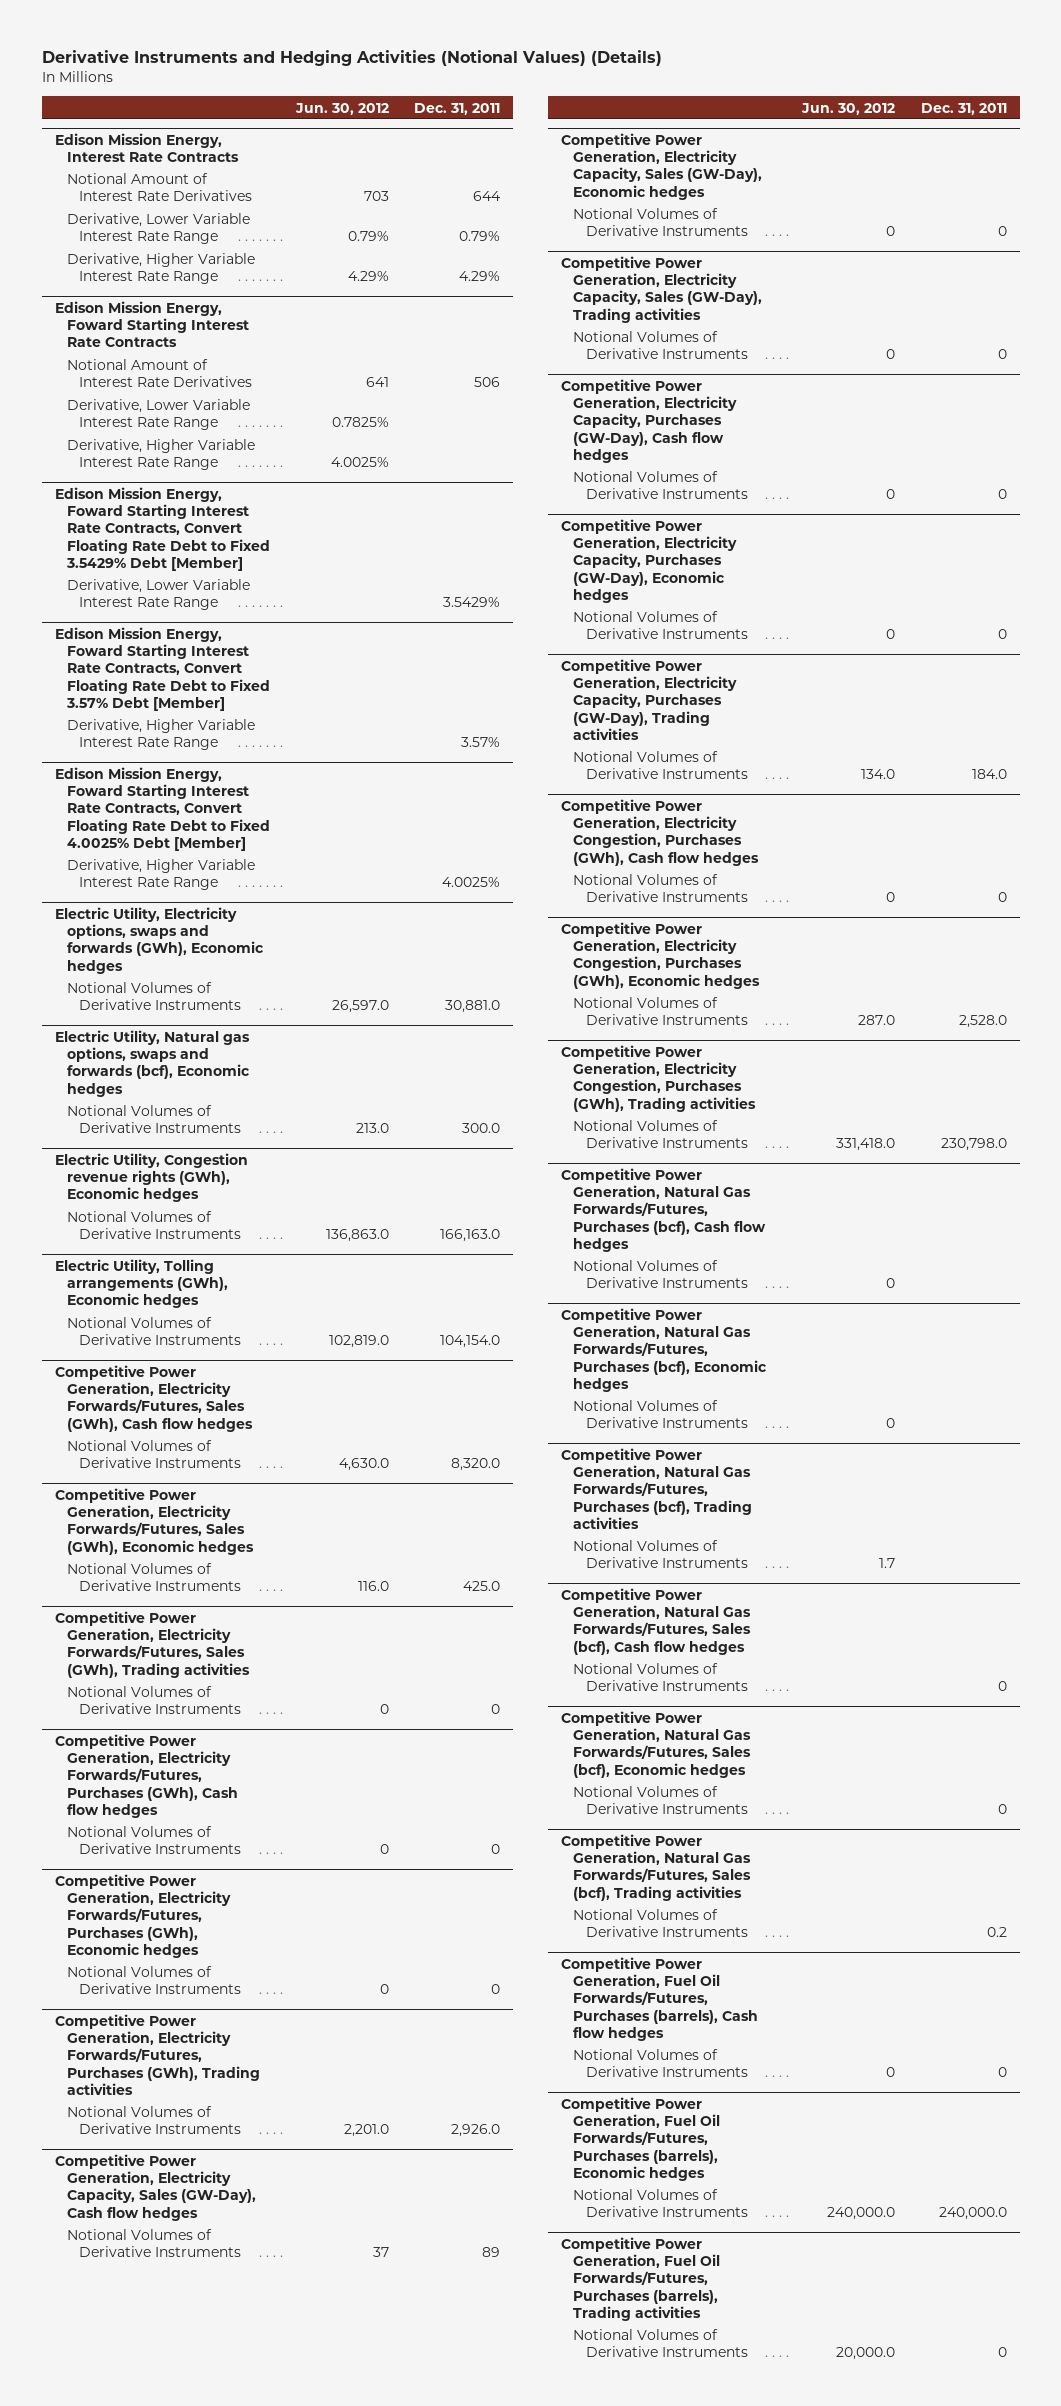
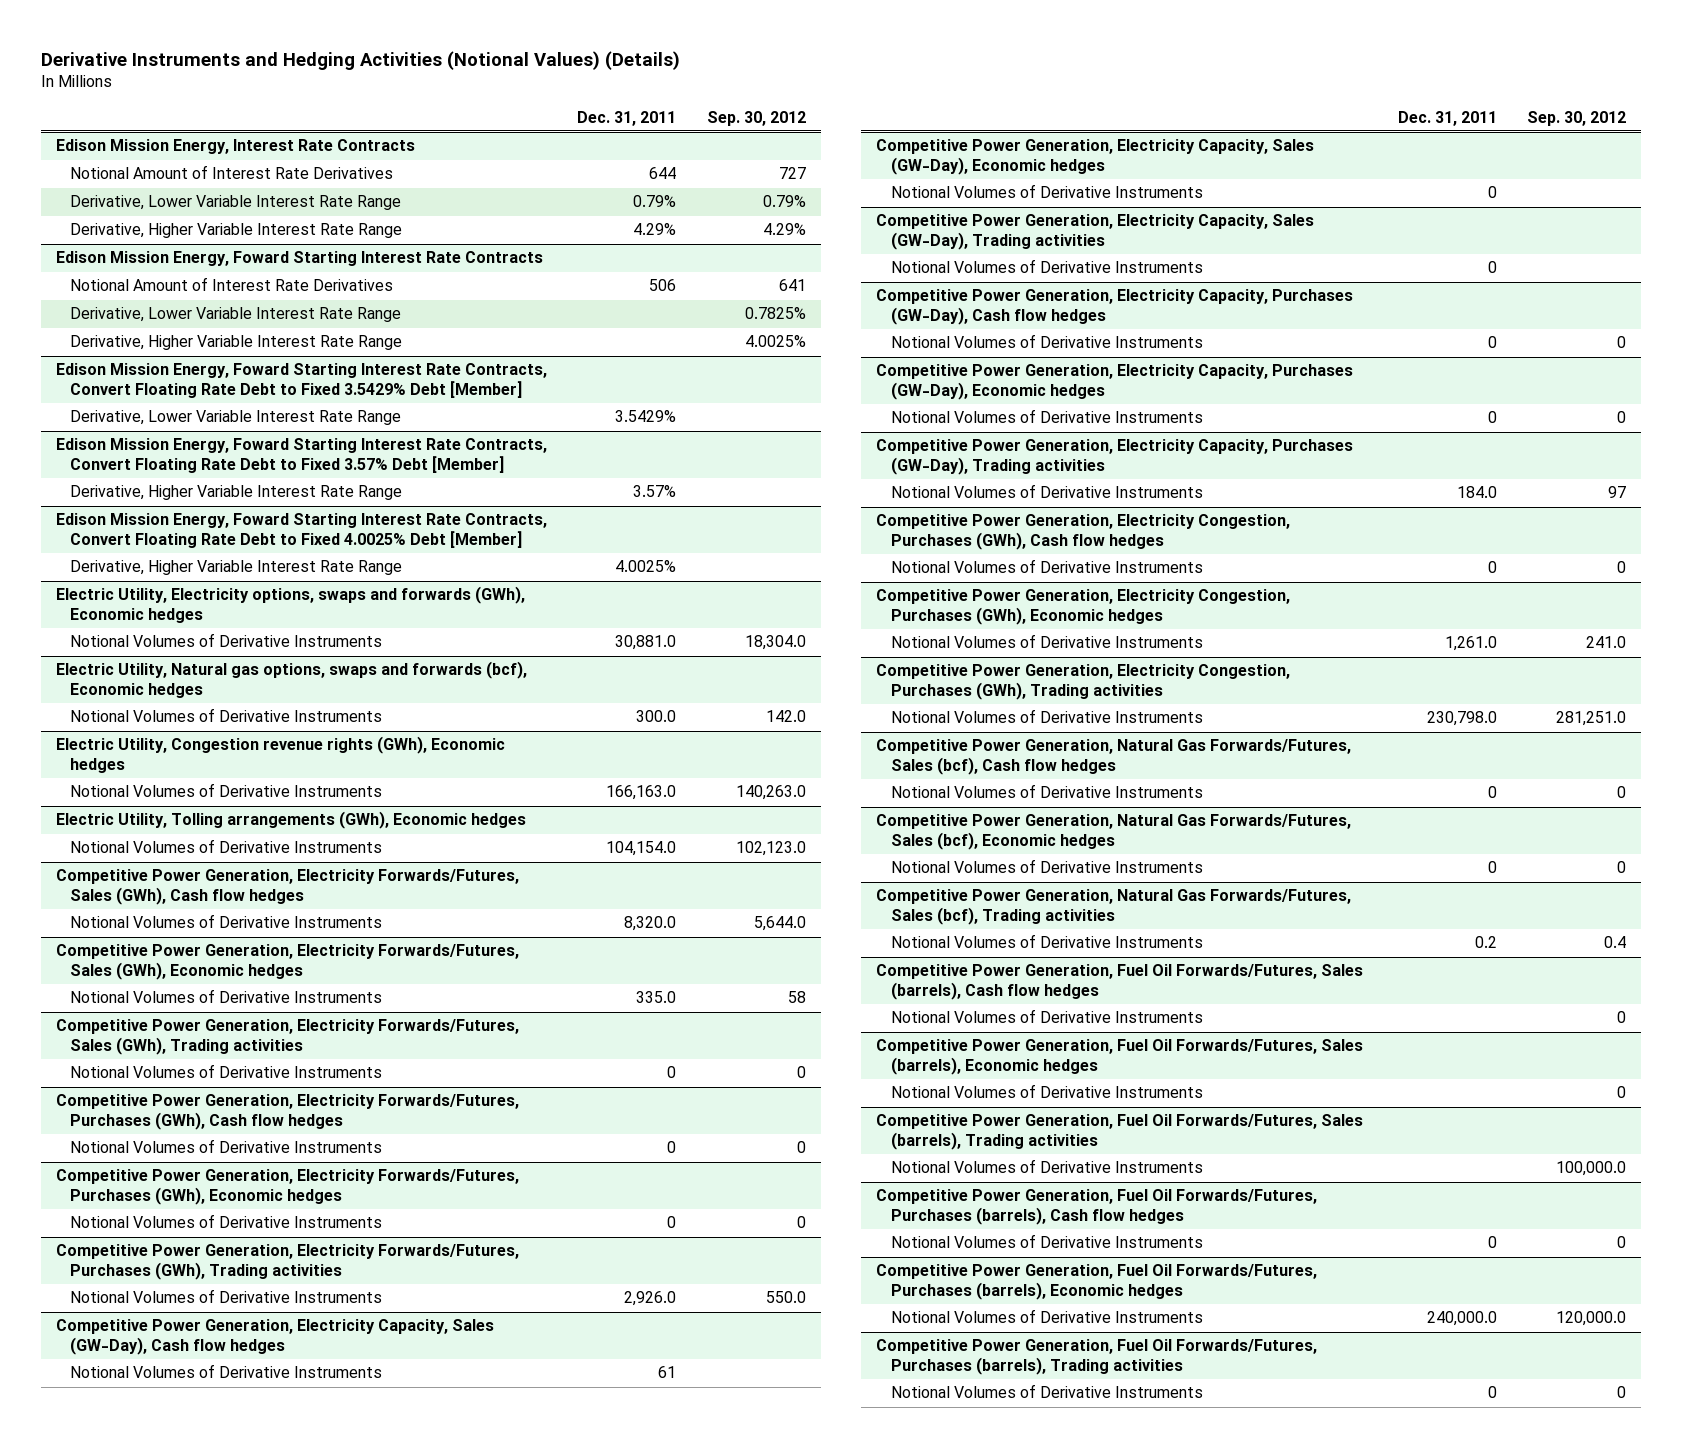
[294,102,389,115] Jun. 30, 2012 -> none
none -> [706,110,806,126] Sep. 30, 2012
[463,1581,501,1592] 425.0 -> [636,991,677,1004] 335.0
[482,2247,501,2258] 89 -> [658,1366,677,1379] 61
[958,1015,1007,1029] 2,528.0 -> [1444,636,1497,652] 1,261.0
[561,1167,767,1253] Competitive Power Generation, Natural Gas Forwards/Futures, Purchases (bcf), Cash flow hedges -> none
[573,1260,748,1289] Notional Volumes of Derivative Instruments -> none
[561,1307,768,1393] Competitive Power Generation, Natural Gas Forwards/Futures, Purchases (bcf), Economic hedges -> none
[573,1400,748,1429] Notional Volumes of Derivative Instruments -> none
[561,1447,753,1530] Competitive Power Generation, Natural Gas Forwards/Futures, Purchases (bcf), Trading activities -> none
[573,1540,748,1569] Notional Volumes of Derivative Instruments -> none
none -> [876,964,1364,1000] Competitive Power Generation, Fuel Oil Forwards/Futures, Sales (barrels), Cash flow hedges
none -> [890,1009,1203,1024] Notional Volumes of Derivative Instruments
none -> [876,1039,1364,1075] Competitive Power Generation, Fuel Oil Forwards/Futures, Sales (barrels), Economic hedges
none -> [890,1084,1203,1099] Notional Volumes of Derivative Instruments
none -> [876,1114,1364,1150] Competitive Power Generation, Fuel Oil Forwards/Futures, Sales (barrels), Trading activities
none -> [890,1159,1203,1174] Notional Volumes of Derivative Instruments

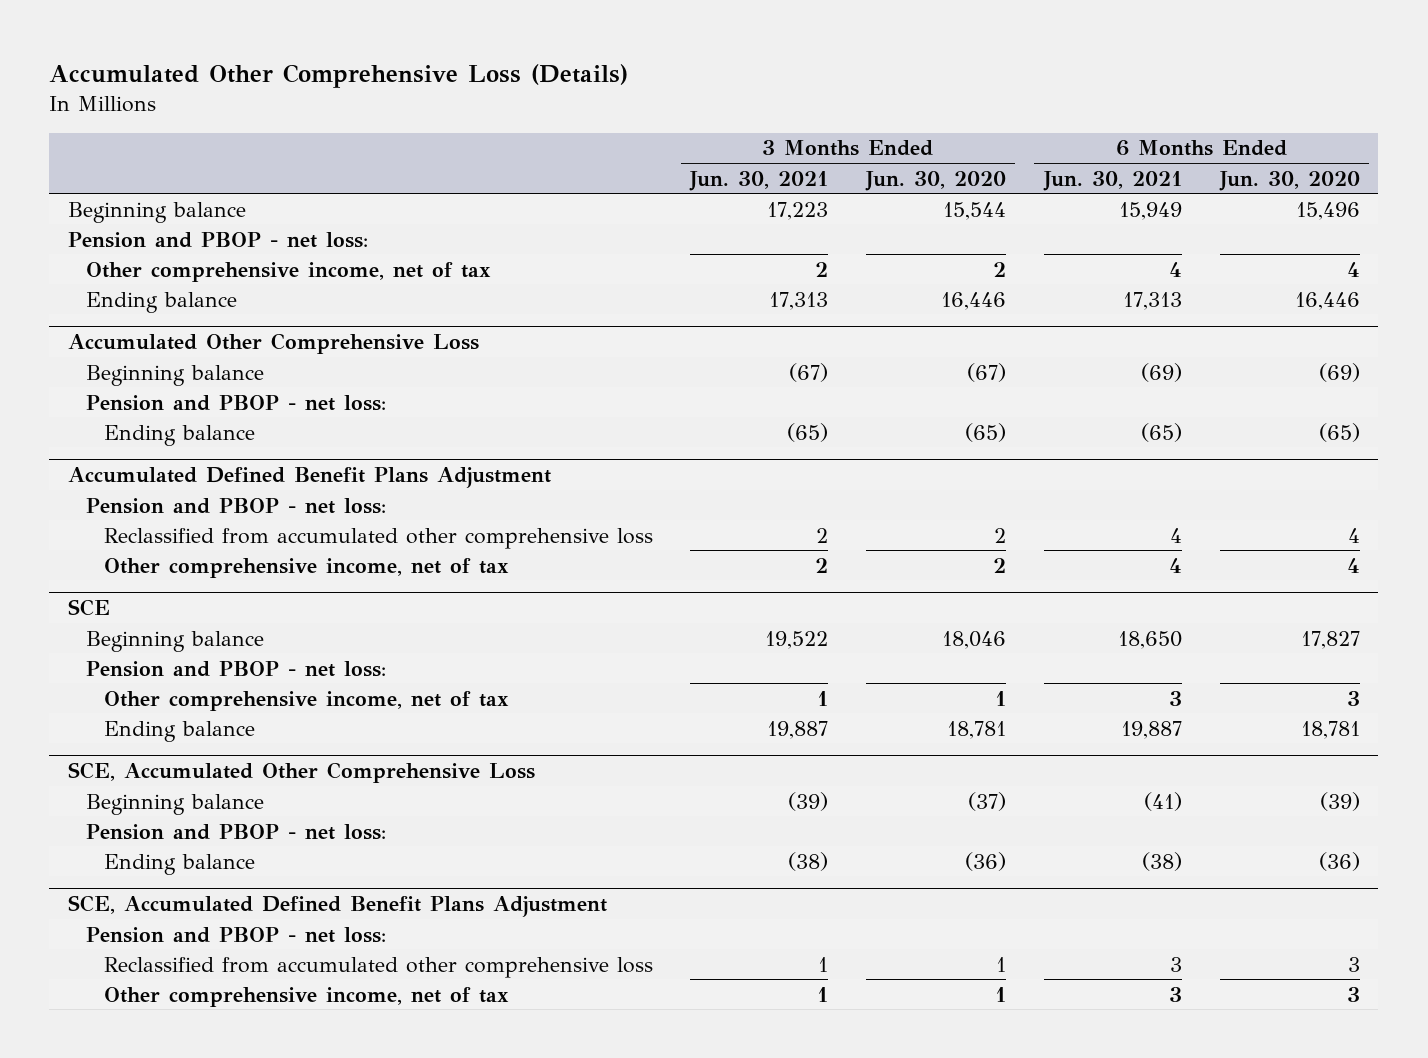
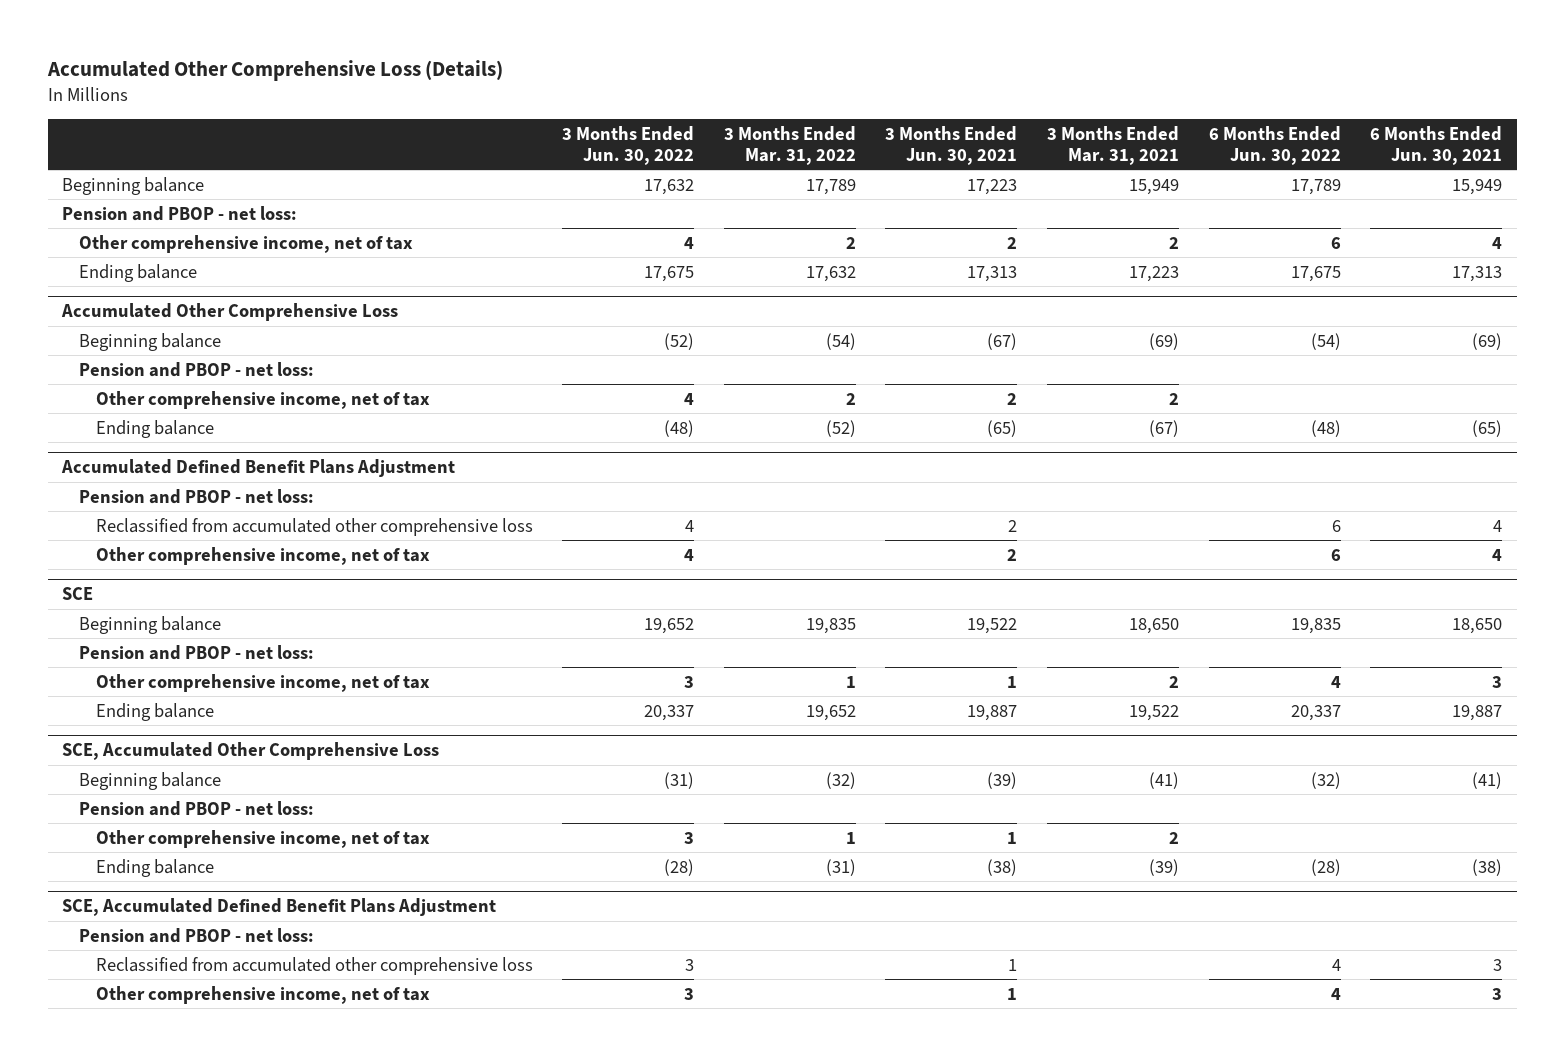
[865,170,1007,191] Jun. 30, 2020 -> none
[1218,170,1360,191] Jun. 30, 2020 -> none
none -> [562,125,695,165] 3 Months Ended Jun. 30, 2022
none -> [723,125,856,165] 3 Months Ended Mar. 31, 2022
none -> [1047,125,1180,165] 3 Months Ended Mar. 31, 2021
none -> [1208,125,1341,165] 6 Months Ended Jun. 30, 2022
none -> [95,390,430,409] Other comprehensive income, net of tax
none -> [95,829,430,848] Other comprehensive income, net of tax

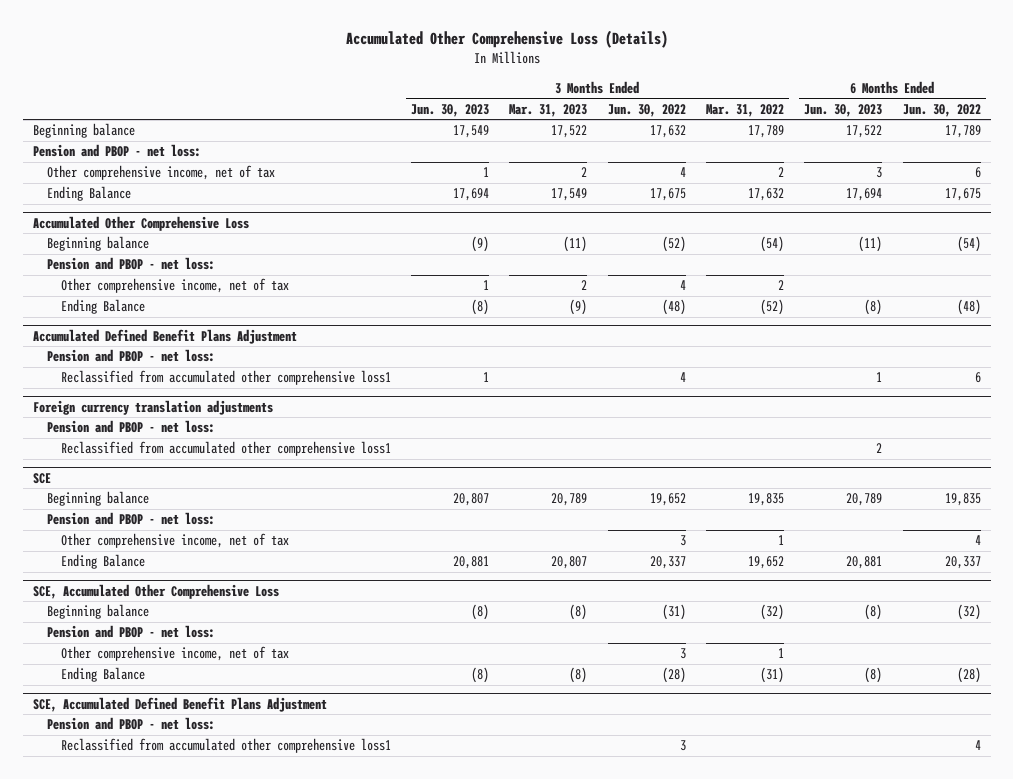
[885,125,1018,165] 3 Months Ended Jun. 30, 2021 -> none
[1047,125,1180,165] 3 Months Ended Mar. 31, 2021 -> none
[1370,125,1503,165] 6 Months Ended Jun. 30, 2021 -> none
none -> [411,103,490,117] Jun. 30, 2023
none -> [509,103,588,117] Mar. 31, 2023
none -> [804,103,883,117] Jun. 30, 2023
[79,263,198,282] Ending balance -> [46,186,131,202] Ending Balance
[95,419,214,438] Ending balance -> [60,299,145,315] Ending Balance
[95,546,430,565] Other comprehensive income, net of tax -> none
[95,517,533,536] Reclassified from accumulated other comprehensive loss -> [60,370,391,386] Reclassified from accumulated other comprehensive loss1
none -> [32,399,273,415] Foreign currency translation adjustments
none -> [46,420,215,434] Pension and PBOP - net loss:
none -> [60,441,391,457] Reclassified from accumulated other comprehensive loss1
[95,702,214,721] Ending balance -> [60,554,145,570] Ending Balance
[95,858,214,877] Ending balance -> [60,667,145,683] Ending Balance
[95,985,430,1004] Other comprehensive income, net of tax -> none
[95,956,533,975] Reclassified from accumulated other comprehensive loss -> [60,738,391,754] Reclassified from accumulated other comprehensive loss1

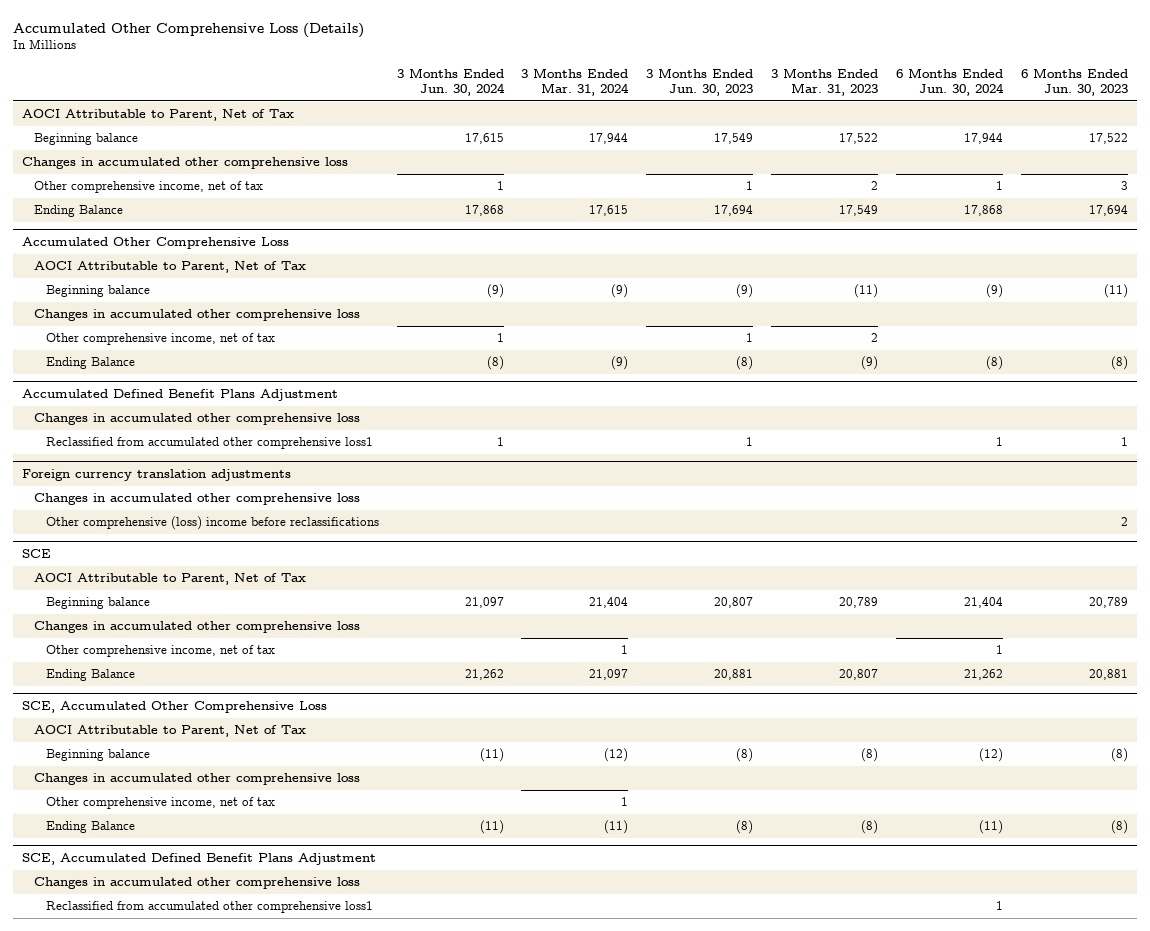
[607,103,686,117] Jun. 30, 2022 -> none
[705,103,784,117] Mar. 31, 2022 -> none
[902,103,981,117] Jun. 30, 2022 -> none
none -> [396,67,505,97] 3 Months Ended Jun. 30, 2024
none -> [521,67,630,97] 3 Months Ended Mar. 31, 2024
none -> [896,67,1005,97] 6 Months Ended Jun. 30, 2024
none -> [22,109,295,122] AOCI Attributable to Parent, Net of Tax
[32,144,201,158] Pension and PBOP - net loss: -> [22,157,349,170] Changes in accumulated other comprehensive loss
none -> [34,261,307,274] AOCI Attributable to Parent, Net of Tax
[46,257,215,271] Pension and PBOP - net loss: -> [34,309,361,322] Changes in accumulated other comprehensive loss
[46,349,215,363] Pension and PBOP - net loss: -> [34,413,361,426] Changes in accumulated other comprehensive loss
[60,441,391,457] Reclassified from accumulated other comprehensive loss1 -> none
[46,420,215,434] Pension and PBOP - net loss: -> [34,493,361,506] Changes in accumulated other comprehensive loss
none -> [45,516,379,531] Other comprehensive (loss) income before reclassifications
none -> [34,573,307,586] AOCI Attributable to Parent, Net of Tax
[46,512,215,526] Pension and PBOP - net loss: -> [34,621,361,634] Changes in accumulated other comprehensive loss
none -> [34,725,307,738] AOCI Attributable to Parent, Net of Tax
[46,625,215,639] Pension and PBOP - net loss: -> [34,773,361,786] Changes in accumulated other comprehensive loss
[46,717,215,731] Pension and PBOP - net loss: -> [34,877,361,890] Changes in accumulated other comprehensive loss

